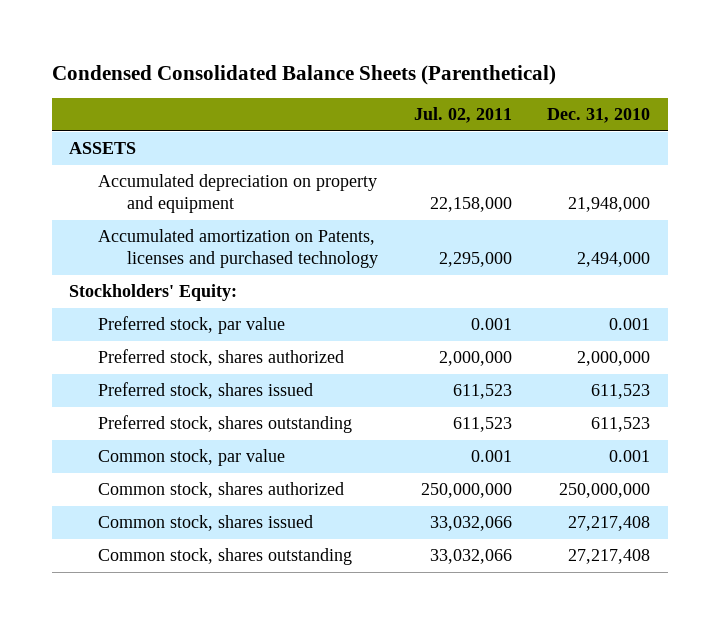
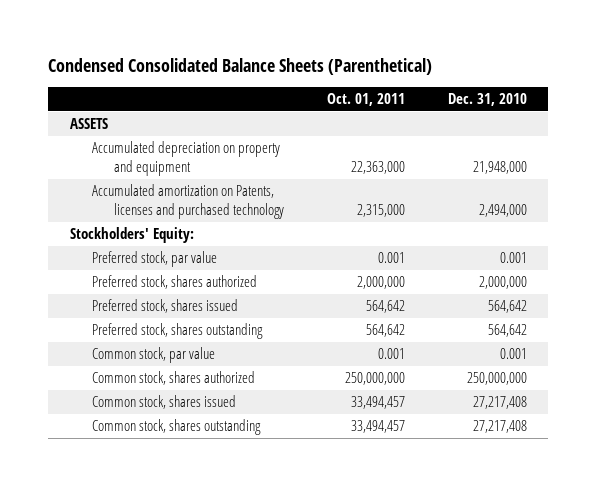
[413,107,512,124] Jul. 02, 2011 -> none
none -> [326,93,405,107] Oct. 01, 2011
[591,384,651,400] 611,523 -> [487,300,527,314] 564,642
[591,417,651,433] 611,523 -> [487,324,527,338] 564,642

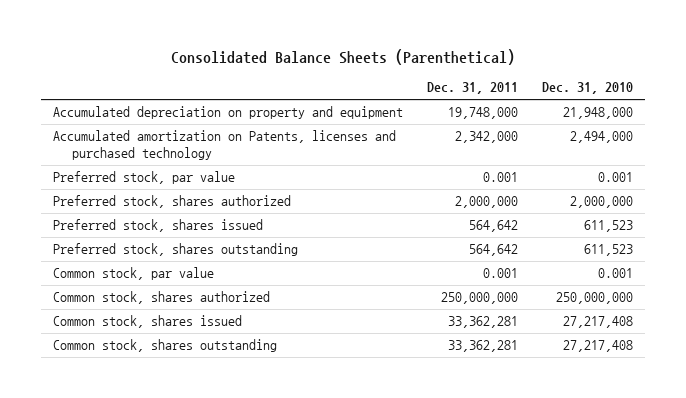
[48,57,433,75] Condensed Consolidated Balance Sheets (Parenthetical) -> [171,48,516,65] Consolidated Balance Sheets (Parenthetical)
[326,93,405,107] Oct. 01, 2011 -> none
none -> [427,82,519,95] Dec. 31, 2011
[69,118,108,130] ASSETS -> none
[69,227,194,244] Stockholders' Equity: -> none
[487,300,527,314] 564,642 -> [584,220,634,233] 611,523
[487,324,527,338] 564,642 -> [584,244,634,257] 611,523

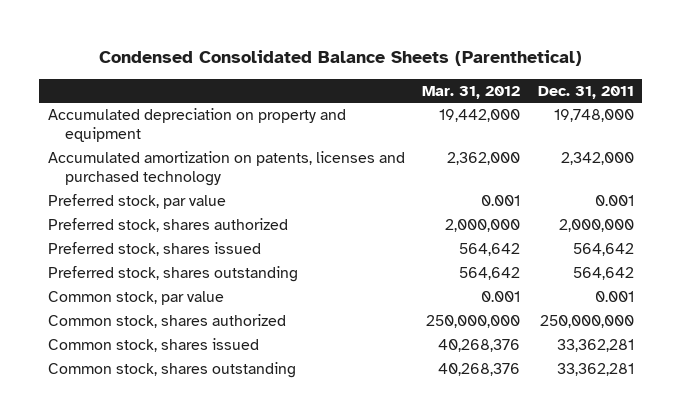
[171,48,516,65] Consolidated Balance Sheets (Parenthetical) -> [98,50,582,67] Condensed Consolidated Balance Sheets (Parenthetical)
[542,82,634,95] Dec. 31, 2010 -> none
none -> [422,85,521,99] Mar. 31, 2012
[53,130,397,161] Accumulated amortization on Patents, licenses and purchased technology -> [47,151,405,187] Accumulated amortization on patents, licenses and purchased technology

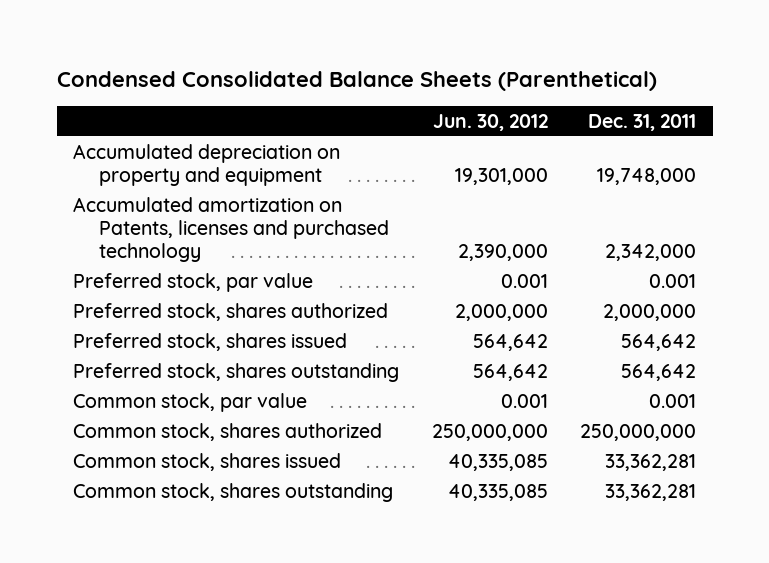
[422,85,521,99] Mar. 31, 2012 -> none
none -> [432,113,548,131] Jun. 30, 2012
[47,151,405,187] Accumulated amortization on patents, licenses and purchased technology -> [72,196,390,262] Accumulated amortization on Patents, licenses and purchased technology

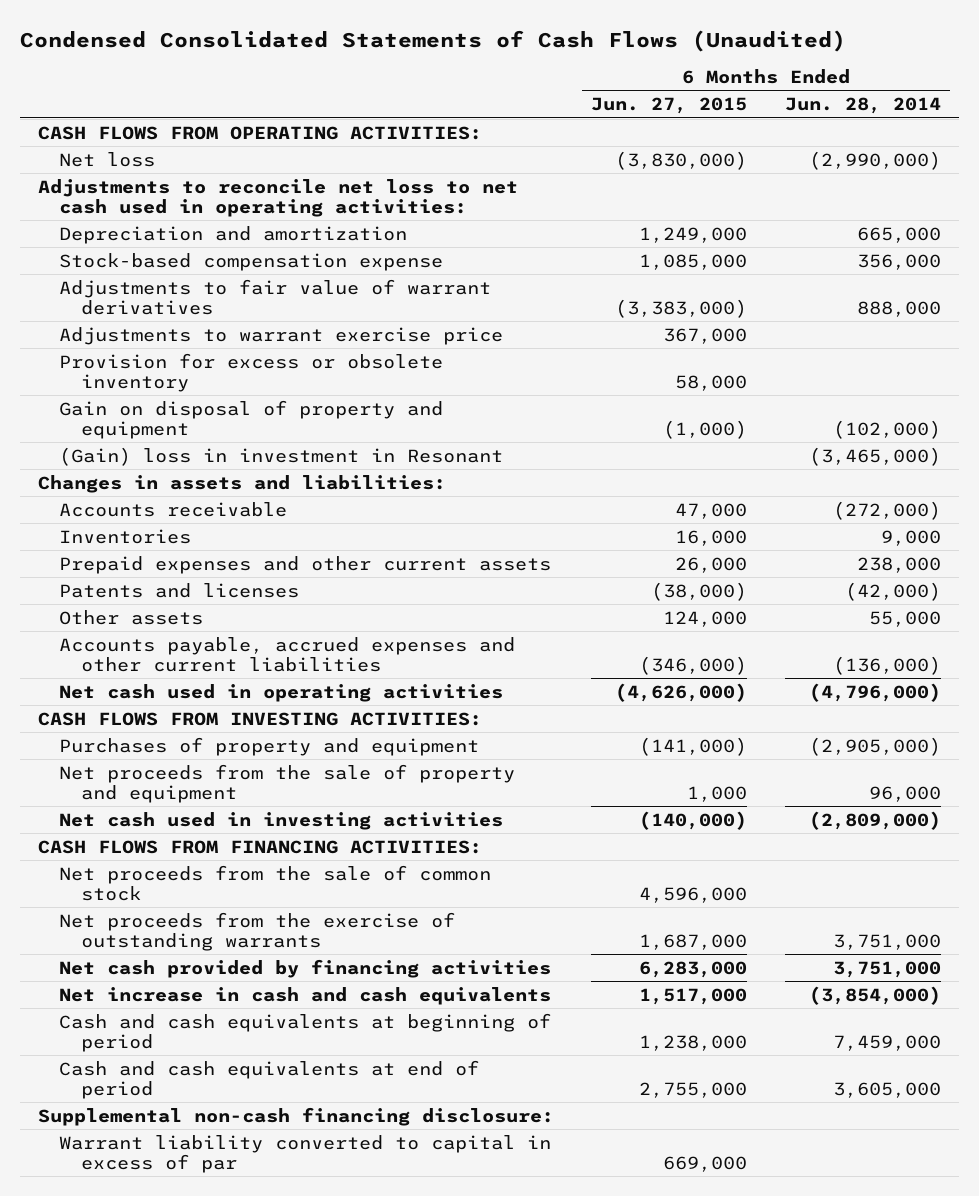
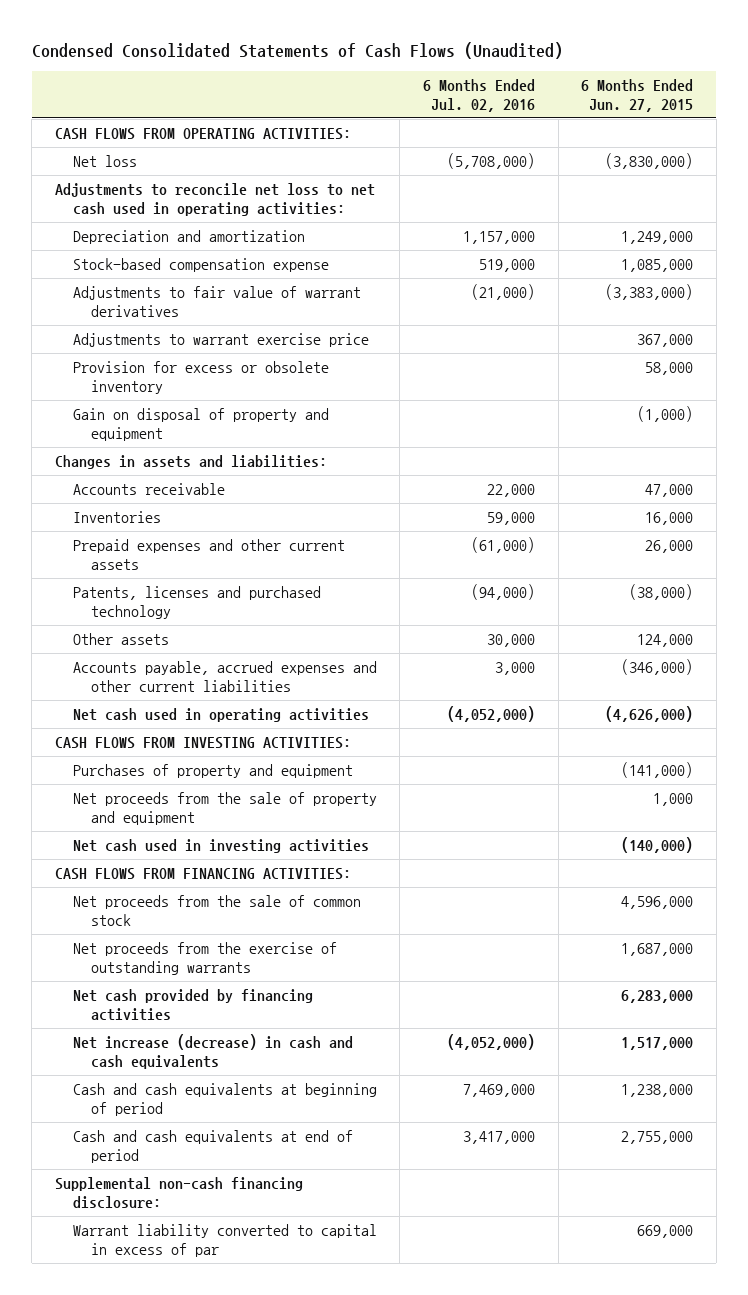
[784,97,941,115] Jun. 28, 2014 -> none
none -> [423,78,536,113] 6 Months Ended Jul. 02, 2016
[59,446,504,466] (Gain) loss in investment in Resonant -> none
[59,582,300,598] Patents and licenses -> [72,585,321,620] Patents, licenses and purchased technology
[59,986,552,1005] Net increase in cash and cash equivalents -> [72,1033,353,1070] Net increase (decrease) in cash and cash equivalents

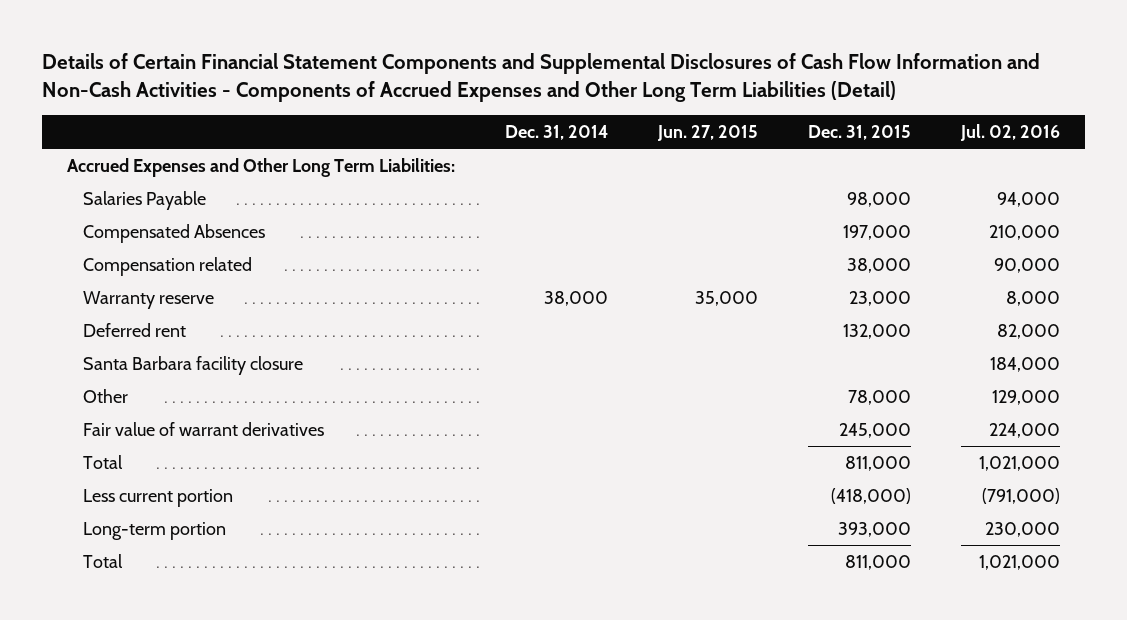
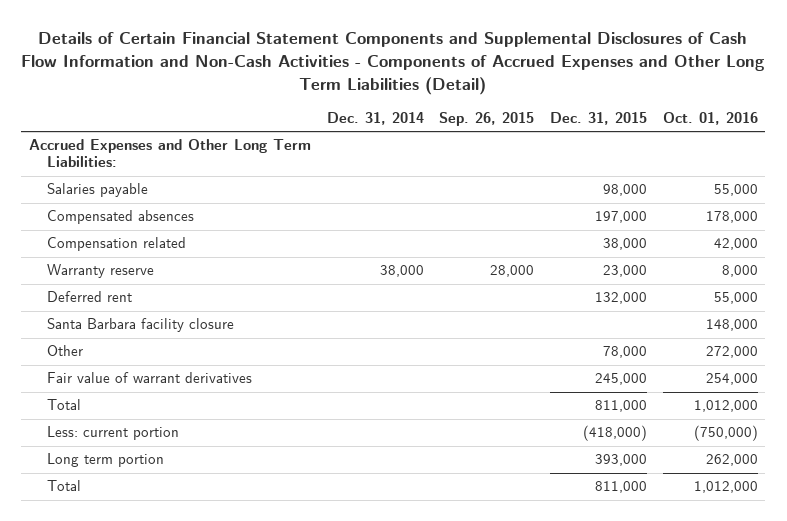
[656,124,758,141] Jun. 27, 2015 -> none
[960,123,1061,141] Jul. 02, 2016 -> none
none -> [439,112,535,127] Sep. 26, 2015
none -> [662,112,758,126] Oct. 01, 2016
[82,190,206,210] Salaries Payable -> [47,183,149,198] Salaries payable
[82,223,265,243] Compensated Absences -> [47,210,195,225] Compensated absences
[82,488,233,507] Less current portion -> [47,426,180,441] Less: current portion
[82,521,226,540] Long-term portion -> [47,453,165,468] Long term portion

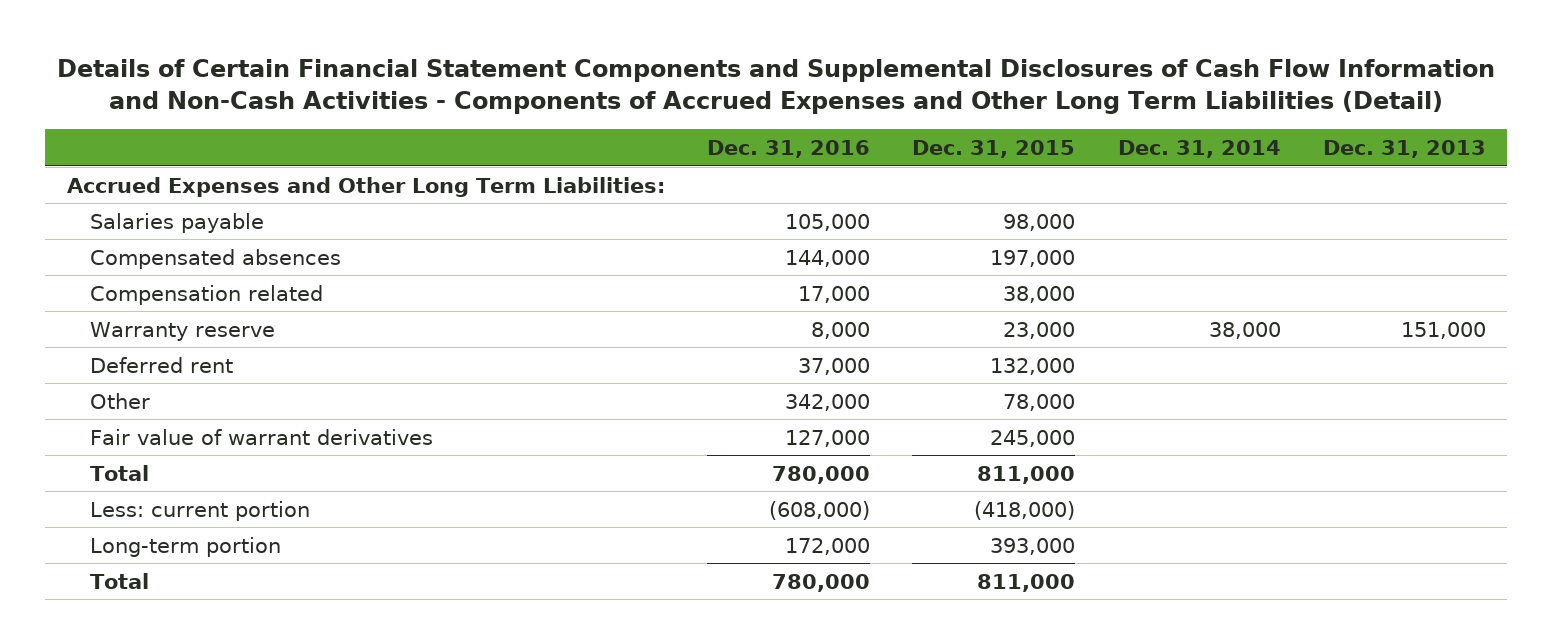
[439,112,535,127] Sep. 26, 2015 -> none
[662,112,758,126] Oct. 01, 2016 -> none
none -> [706,139,870,158] Dec. 31, 2016
none -> [1322,139,1486,158] Dec. 31, 2013
[47,318,235,333] Santa Barbara facility closure -> none
[47,453,165,468] Long term portion -> [90,536,282,557] Long-term portion

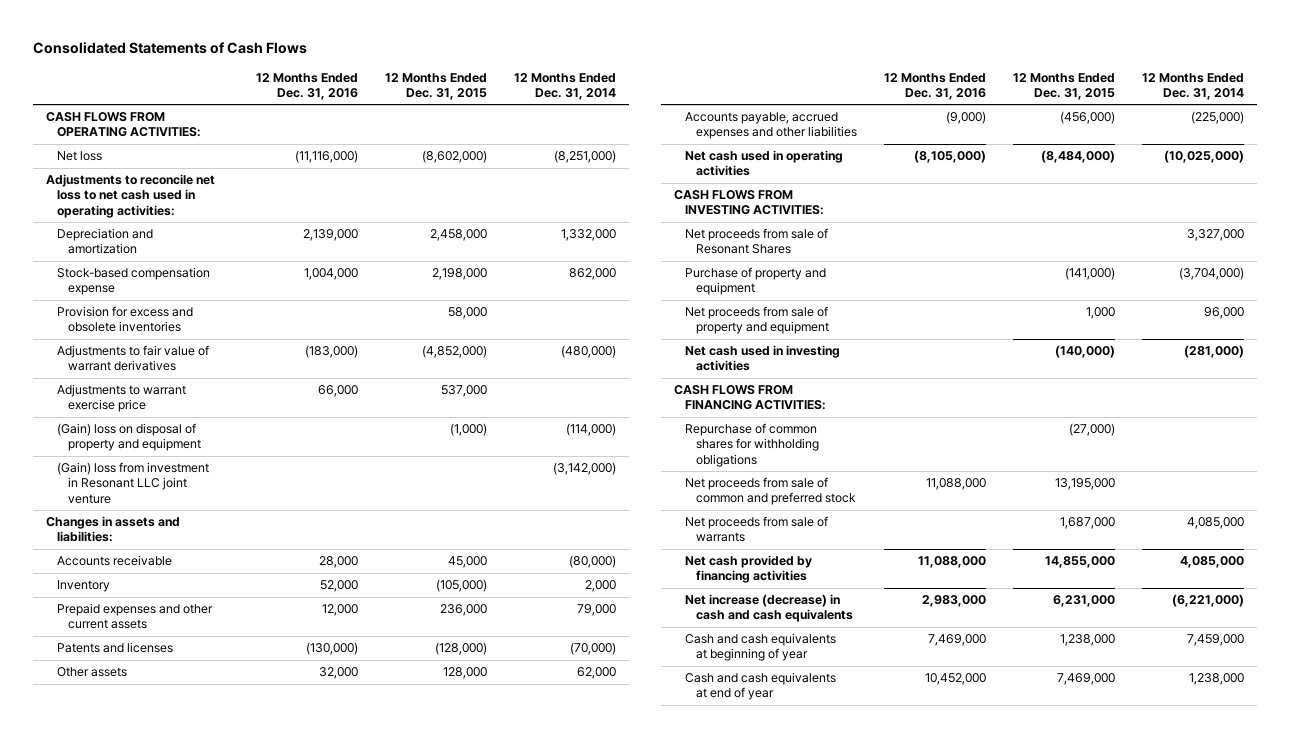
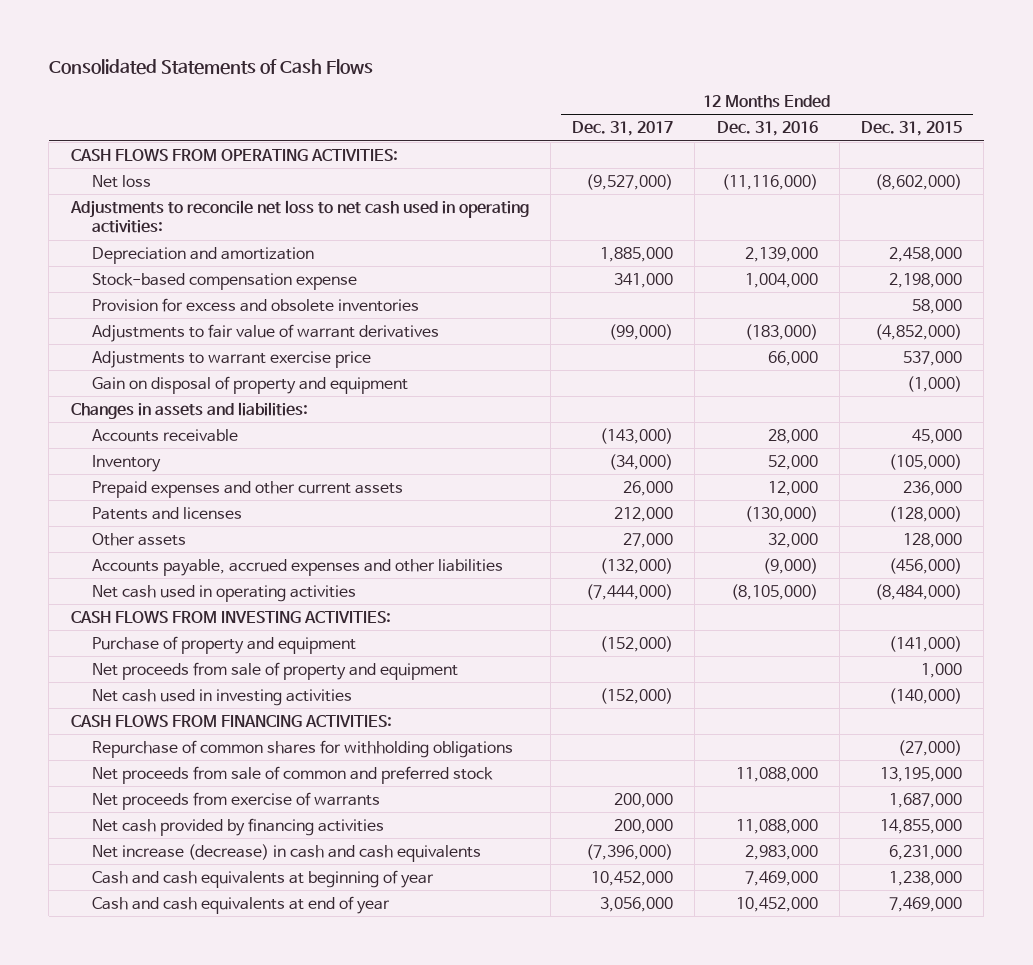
[513,72,616,100] 12 Months Ended Dec. 31, 2014 -> none
none -> [572,121,674,137] Dec. 31, 2017
[57,462,210,504] (Gain) loss from investment in Resonant LLC joint venture -> none
[57,423,202,452] (Gain) loss on disposal of property and equipment -> [91,375,408,394] Gain on disposal of property and equipment
[685,228,829,255] Net proceeds from sale of Resonant Shares -> none
[685,516,829,543] Net proceeds from sale of warrants -> [91,791,380,810] Net proceeds from exercise of warrants

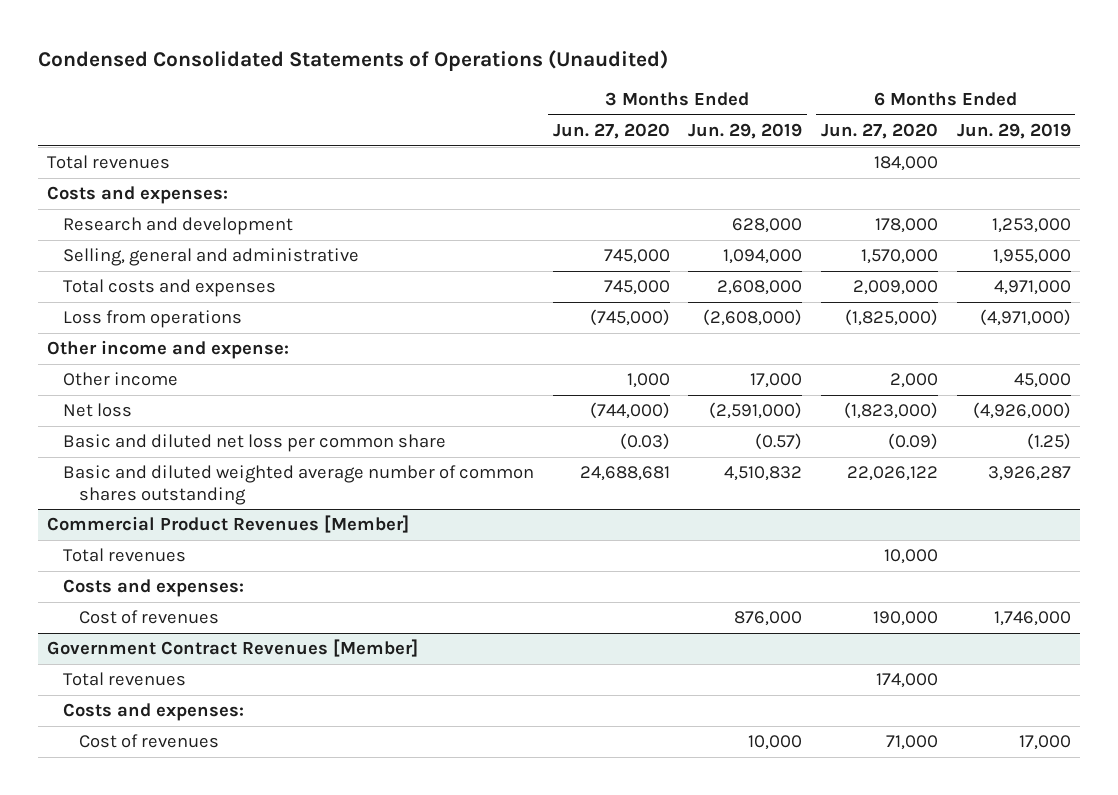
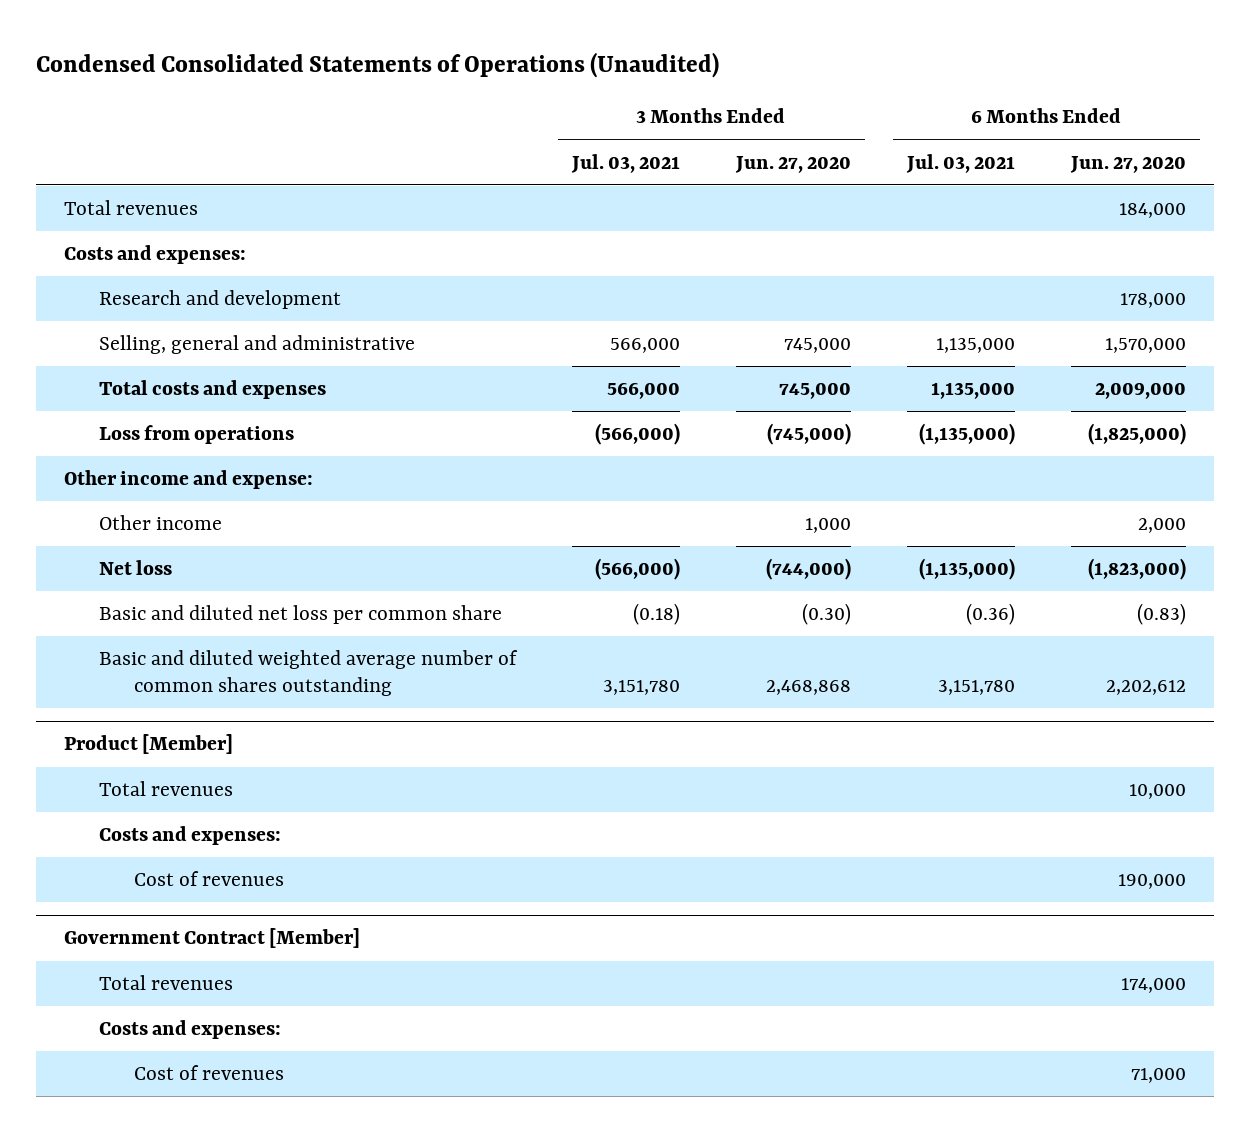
[688,123,803,140] Jun. 29, 2019 -> none
[956,123,1071,140] Jun. 29, 2019 -> none
none -> [570,153,680,173] Jul. 03, 2021
none -> [905,153,1015,173] Jul. 03, 2021
[619,433,670,451] (0.03) -> [801,603,851,626] (0.30)
[887,433,938,451] (0.09) -> [1136,603,1186,626] (0.83)
[579,466,670,482] 24,688,681 -> [765,679,851,695] 2,468,868
[846,466,938,482] 22,026,122 -> [1105,679,1186,695] 2,202,612
[46,515,409,534] Commercial Product Revenues [Member] -> [64,734,234,755] Product [Member]
[46,639,418,658] Government Contract Revenues [Member] -> [64,928,361,949] Government Contract [Member]

